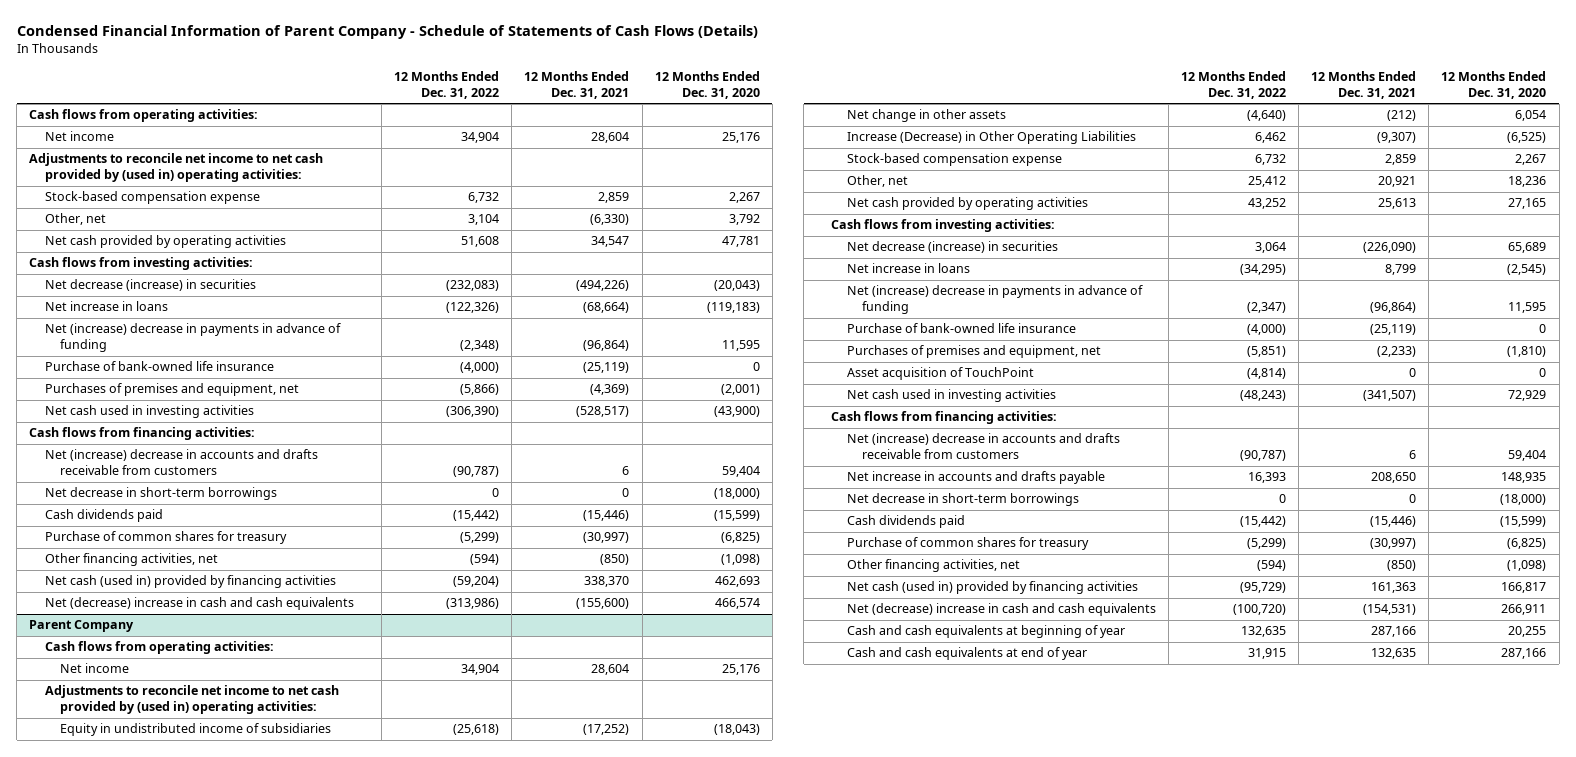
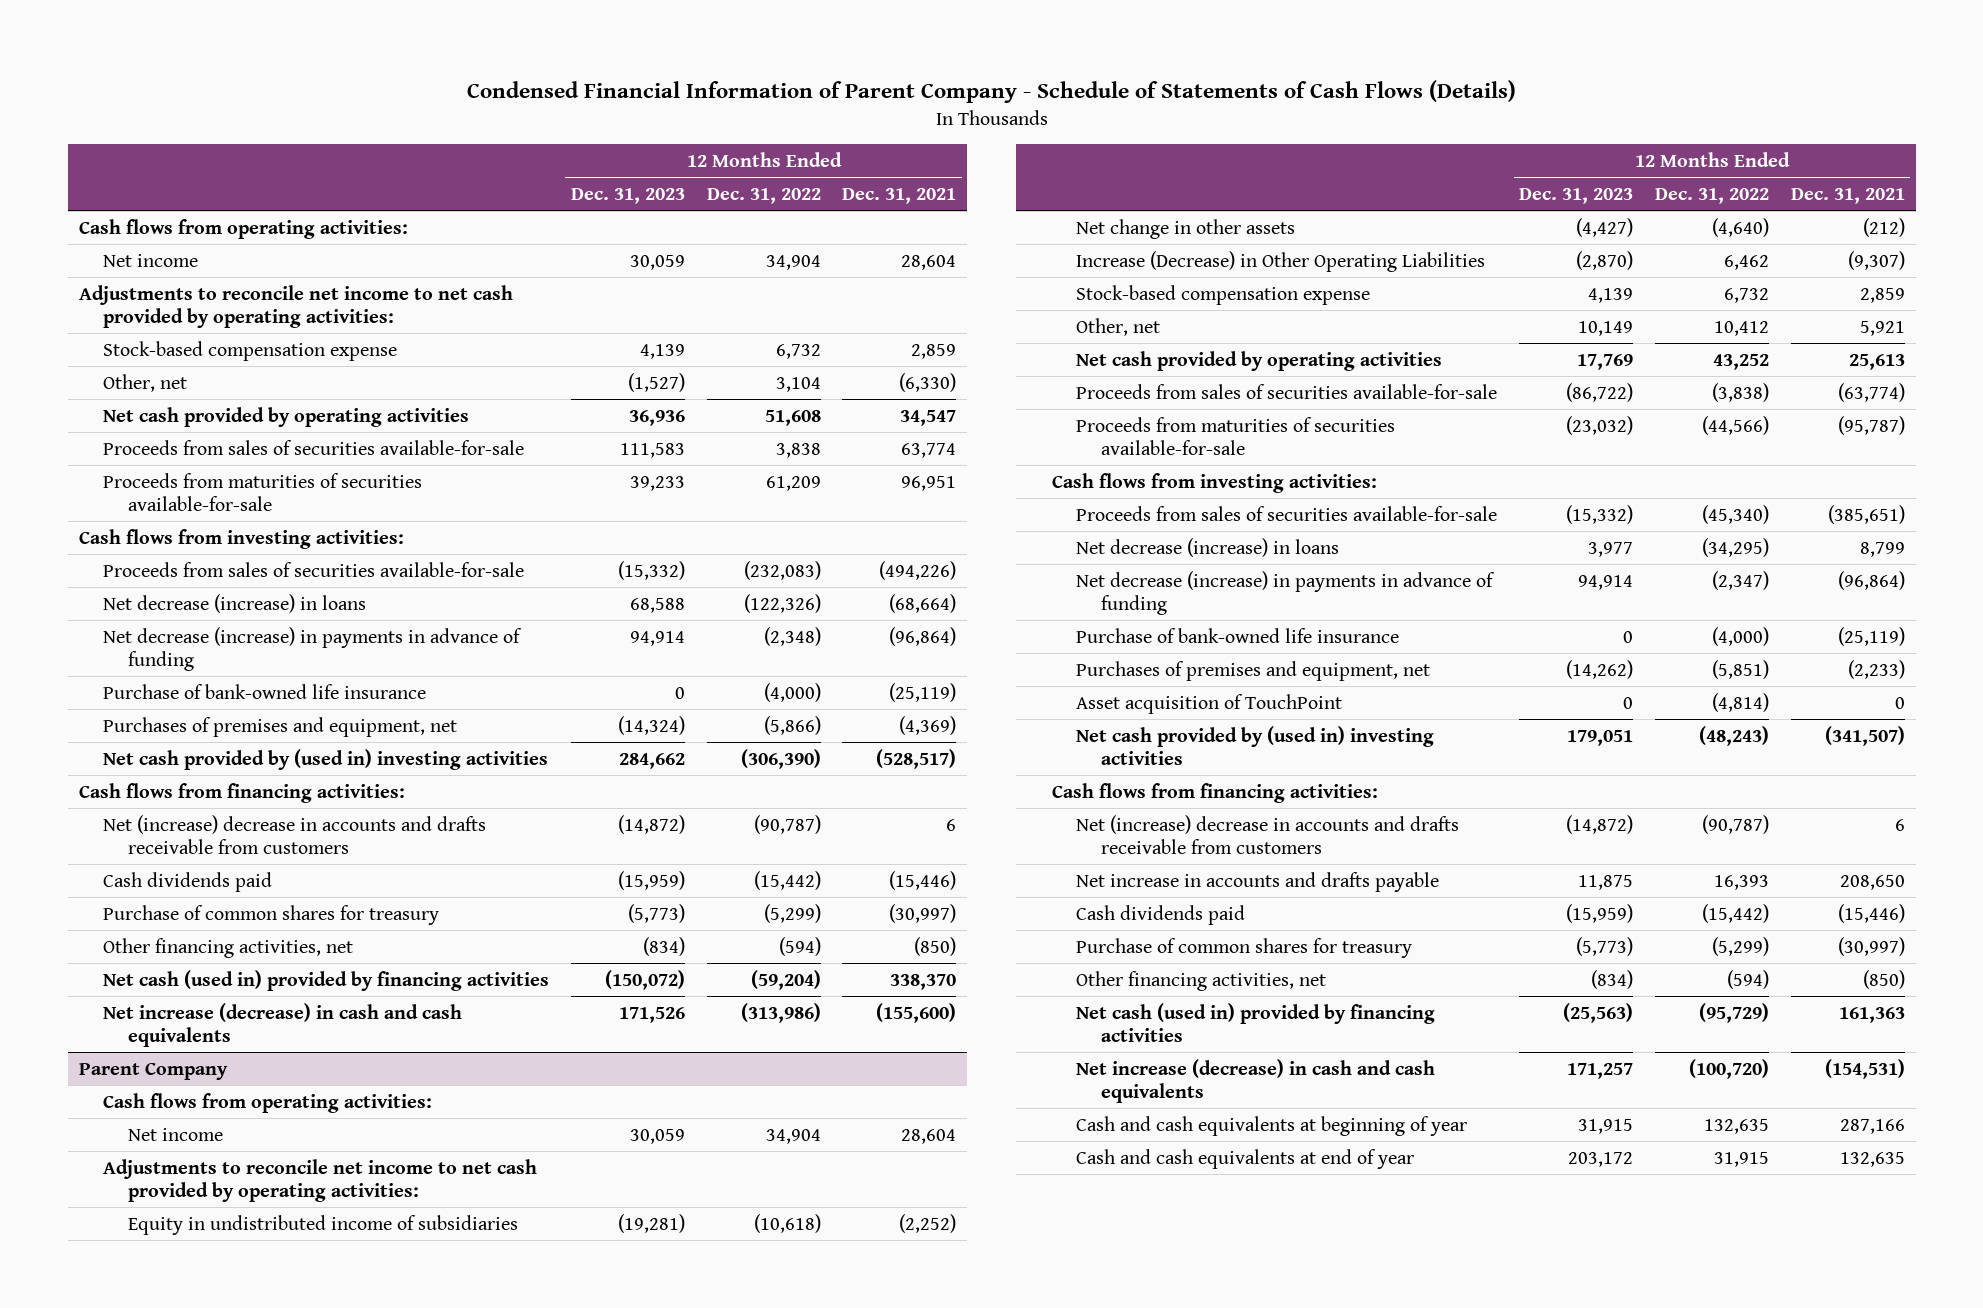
[654,71,760,100] 12 Months Ended Dec. 31, 2020 -> none
none -> [570,187,685,204] Dec. 31, 2023
[29,153,324,183] Adjustments to reconcile net income to net cash provided by (used in) operating activities: -> [78,284,513,329] Adjustments to reconcile net income to net cash provided by operating activities:
none -> [103,439,525,455] Proceeds from sales of securities available-for-sale
none -> [103,472,423,512] Proceeds from maturities of securities available-for-sale
[44,279,256,292] Net decrease (increase) in securities -> [103,561,525,577] Proceeds from sales of securities available-for-sale
[44,301,168,312] Net increase in loans -> [103,593,367,613] Net decrease (increase) in loans
[44,323,341,353] Net (increase) decrease in payments in advance of funding -> [103,626,523,672] Net decrease (increase) in payments in advance of funding
[44,405,254,419] Net cash used in investing activities -> [103,748,549,770] Net cash provided by (used in) investing activities
[44,487,277,501] Net decrease in short-term borrowings -> none
[44,597,354,611] Net (decrease) increase in cash and cash equivalents -> [103,1002,463,1048] Net increase (decrease) in cash and cash equivalents
[44,685,339,715] Adjustments to reconcile net income to net cash provided by (used in) operating activities: -> [103,1158,538,1203] Adjustments to reconcile net income to net cash provided by operating activities:
[453,724,500,736] (25,618) -> [753,1213,821,1233] (10,618)
[583,724,630,736] (17,252) -> [899,1213,957,1233] (2,252)
[1247,176,1286,188] 25,412 -> [1714,320,1770,336] 10,412
[1378,176,1417,188] 20,921 -> [1859,320,1905,336] 5,921
none -> [1076,383,1498,399] Proceeds from sales of securities available-for-sale
none -> [1076,416,1396,456] Proceeds from maturities of securities available-for-sale
[846,241,1058,254] Net decrease (increase) in securities -> none
none -> [1076,505,1498,521] Proceeds from sales of securities available-for-sale
[846,263,970,274] Net increase in loans -> [1076,537,1340,557] Net decrease (increase) in loans
[846,285,1143,315] Net (increase) decrease in payments in advance of funding -> [1076,570,1496,616] Net decrease (increase) in payments in advance of funding
[846,389,1056,403] Net cash used in investing activities -> [1076,725,1435,766] Net cash provided by (used in) investing activities
[846,493,1079,507] Net decrease in short-term borrowings -> none
[846,603,1156,617] Net (decrease) increase in cash and cash equivalents -> [1076,1058,1436,1104] Net increase (decrease) in cash and cash equivalents

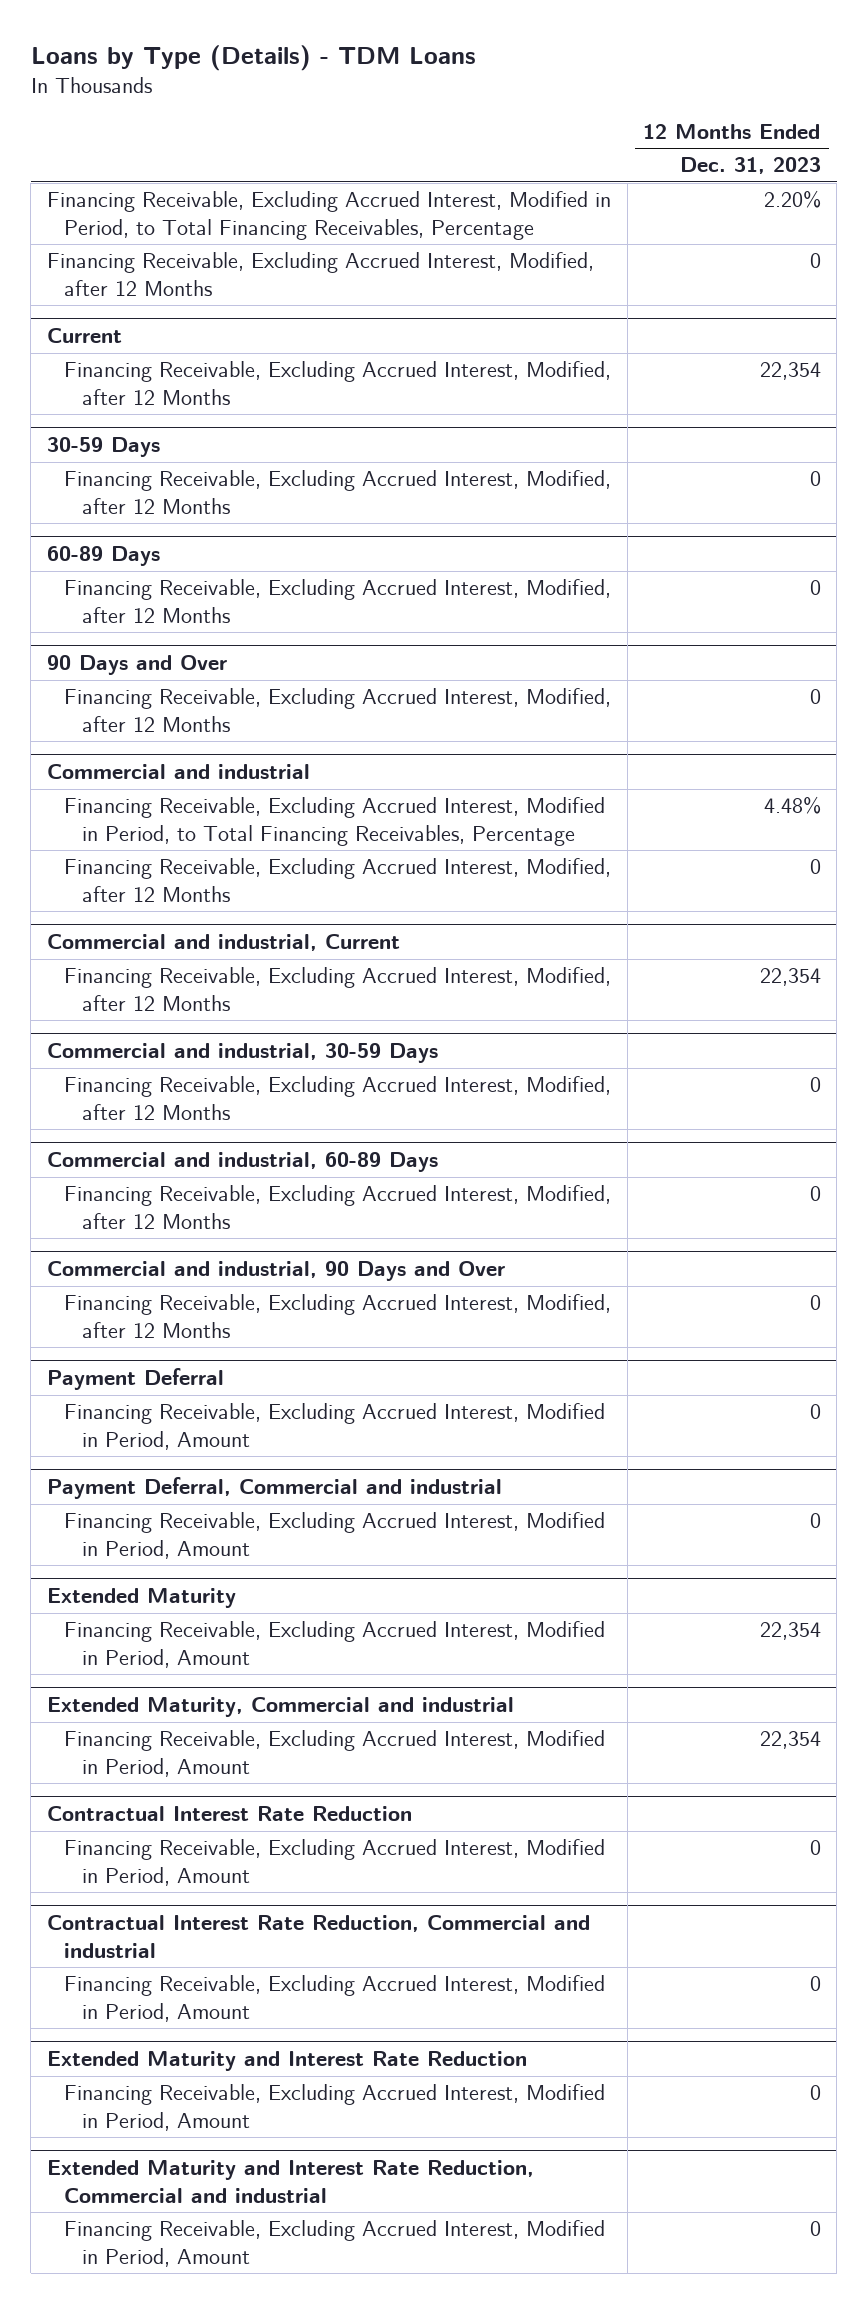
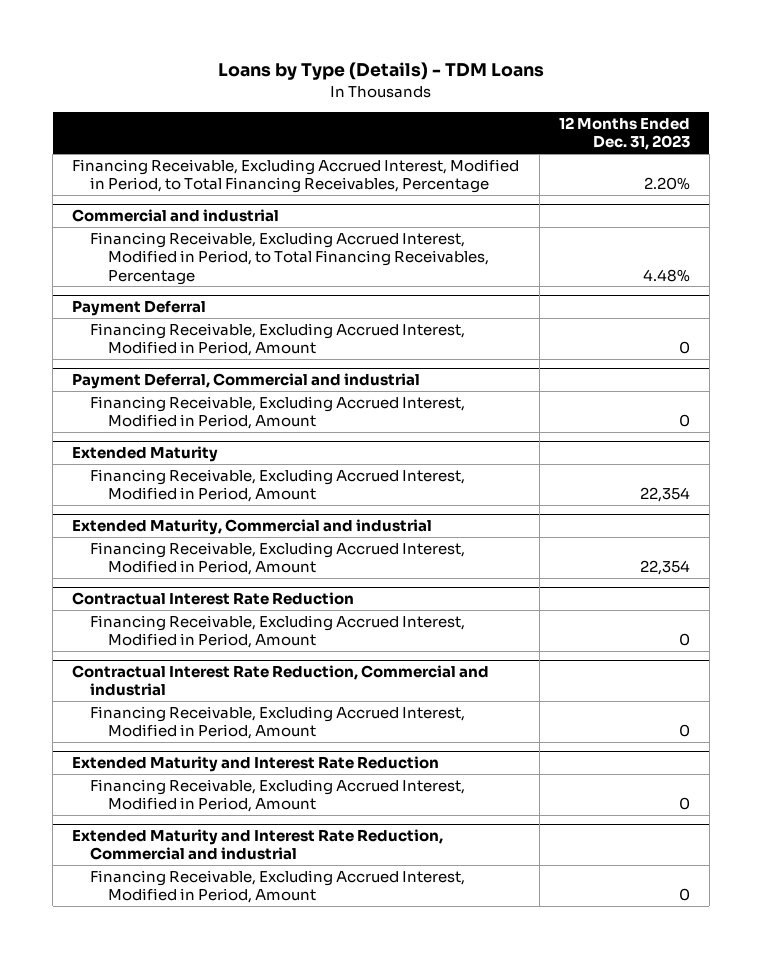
[46,252,594,296] Financing Receivable, Excluding Accrued Interest, Modified, after 12 Months -> none
[46,328,122,344] Current -> none
[64,361,612,405] Financing Receivable, Excluding Accrued Interest, Modified, after 12 Months -> none
[46,437,160,458] 30-59 Days -> none
[64,470,612,514] Financing Receivable, Excluding Accrued Interest, Modified, after 12 Months -> none
[46,546,160,567] 60-89 Days -> none
[64,579,612,623] Financing Receivable, Excluding Accrued Interest, Modified, after 12 Months -> none
[46,655,227,676] 90 Days and Over -> none
[64,688,612,732] Financing Receivable, Excluding Accrued Interest, Modified, after 12 Months -> none
[64,858,612,902] Financing Receivable, Excluding Accrued Interest, Modified, after 12 Months -> none
[46,934,400,952] Commercial and industrial, Current -> none
[64,967,612,1011] Financing Receivable, Excluding Accrued Interest, Modified, after 12 Months -> none
[46,1043,438,1064] Commercial and industrial, 30-59 Days -> none
[64,1076,612,1120] Financing Receivable, Excluding Accrued Interest, Modified, after 12 Months -> none
[46,1152,438,1173] Commercial and industrial, 60-89 Days -> none
[64,1185,612,1229] Financing Receivable, Excluding Accrued Interest, Modified, after 12 Months -> none
[46,1261,505,1282] Commercial and industrial, 90 Days and Over -> none
[64,1294,612,1338] Financing Receivable, Excluding Accrued Interest, Modified, after 12 Months -> none

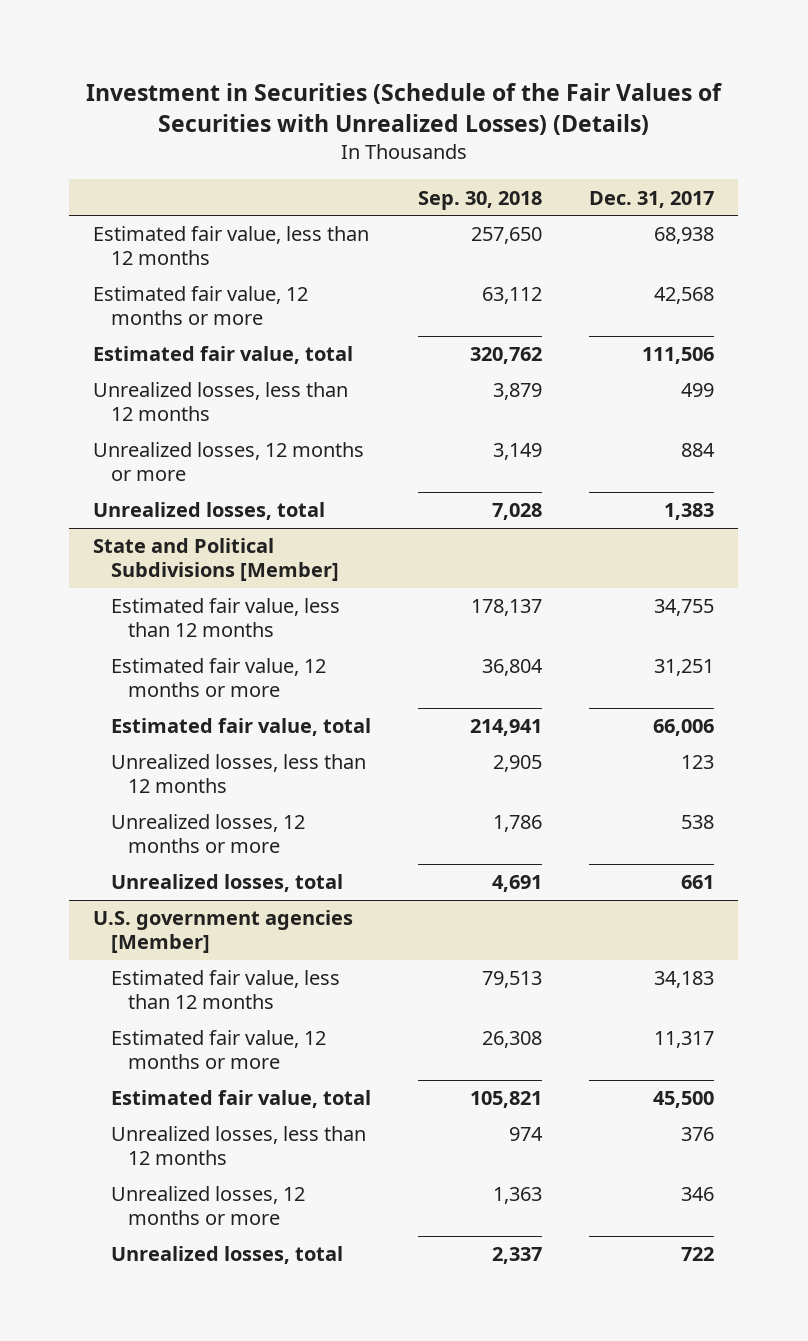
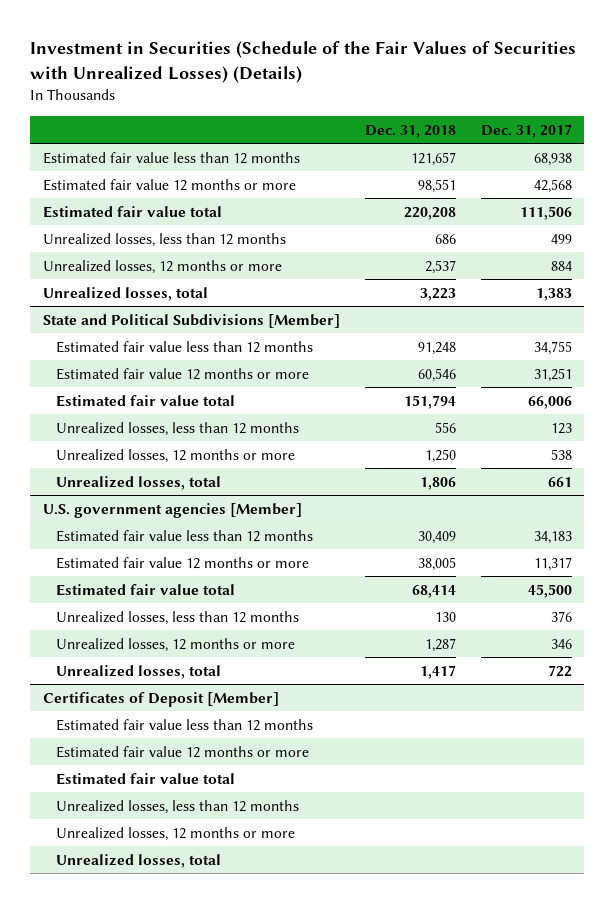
[418,190,543,210] Sep. 30, 2018 -> none
none -> [364,124,456,138] Dec. 31, 2018
[93,226,370,265] Estimated fair value, less than 12 months -> [42,151,300,164] Estimated fair value less than 12 months
[93,286,309,325] Estimated fair value, 12 months or more -> [42,178,296,191] Estimated fair value 12 months or more
[93,346,354,365] Estimated fair value, total -> [42,205,222,218] Estimated fair value total
[110,598,340,637] Estimated fair value, less than 12 months -> [56,340,314,353] Estimated fair value less than 12 months
[110,658,326,697] Estimated fair value, 12 months or more -> [56,367,310,380] Estimated fair value 12 months or more
[110,718,371,737] Estimated fair value, total -> [56,394,236,407] Estimated fair value total
[110,970,340,1009] Estimated fair value, less than 12 months -> [56,529,314,542] Estimated fair value less than 12 months
[110,1030,326,1069] Estimated fair value, 12 months or more -> [56,556,310,569] Estimated fair value 12 months or more
[110,1090,371,1109] Estimated fair value, total -> [56,583,236,596] Estimated fair value total
none -> [42,691,279,707] Certificates of Deposit [Member]
none -> [56,718,314,731] Estimated fair value less than 12 months
none -> [56,745,310,758] Estimated fair value 12 months or more
none -> [56,772,236,785] Estimated fair value total
none -> [56,799,300,814] Unrealized losses, less than 12 months
none -> [56,826,296,841] Unrealized losses, 12 months or more
none -> [56,853,222,868] Unrealized losses, total

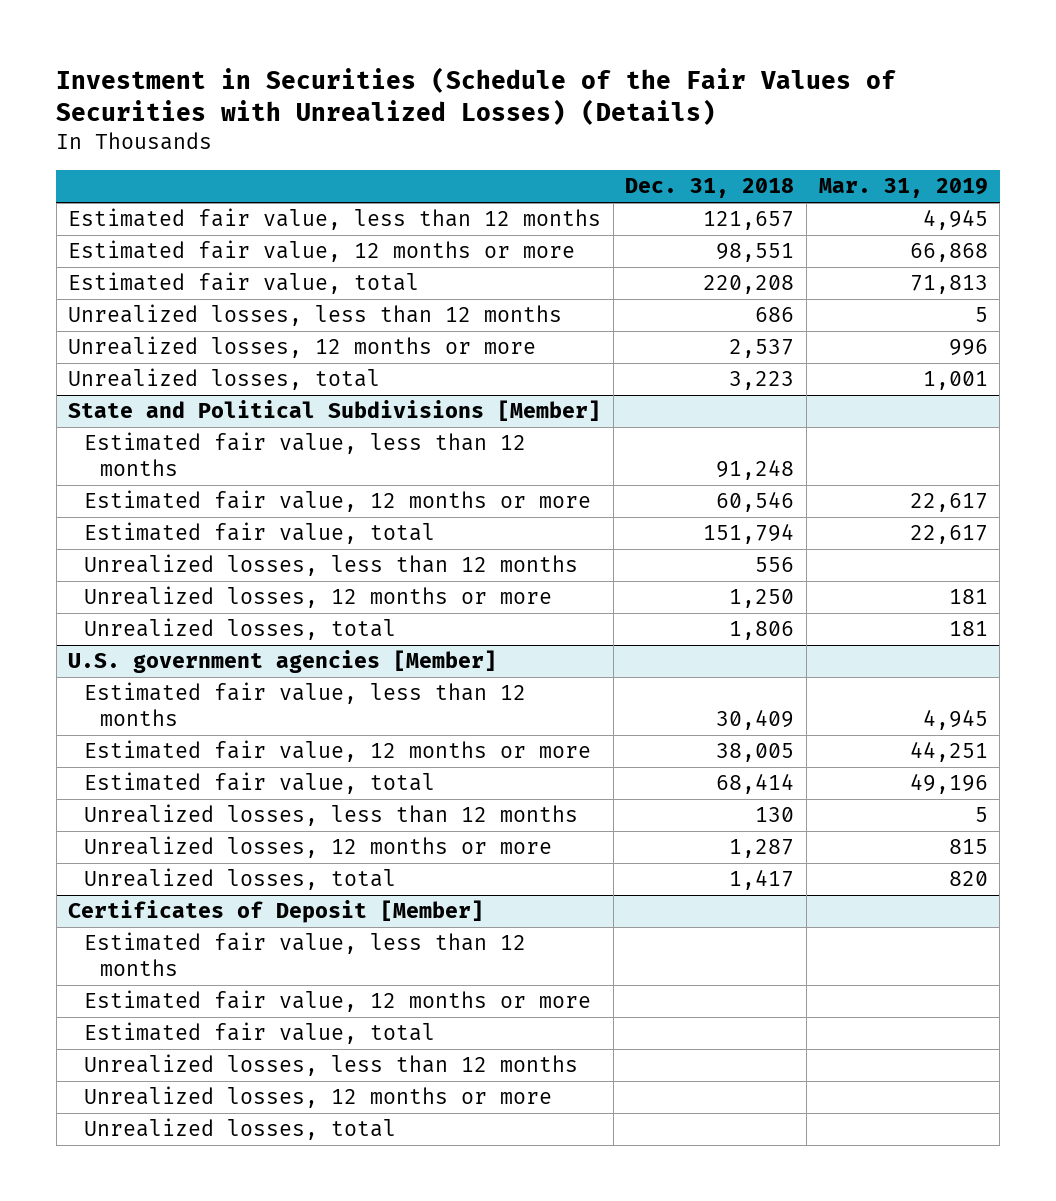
[480,123,572,138] Dec. 31, 2017 -> none
none -> [818,178,988,199] Mar. 31, 2019
[42,151,300,164] Estimated fair value less than 12 months -> [68,208,602,231] Estimated fair value, less than 12 months
[42,178,296,191] Estimated fair value 12 months or more -> [68,240,576,263] Estimated fair value, 12 months or more
[42,205,222,218] Estimated fair value total -> [68,272,420,295] Estimated fair value, total
[56,340,314,353] Estimated fair value less than 12 months -> [84,432,527,477] Estimated fair value, less than 12 months
[56,367,310,380] Estimated fair value 12 months or more -> [84,490,592,513] Estimated fair value, 12 months or more
[56,394,236,407] Estimated fair value total -> [84,522,436,545] Estimated fair value, total
[56,529,314,542] Estimated fair value less than 12 months -> [84,682,527,727] Estimated fair value, less than 12 months
[56,556,310,569] Estimated fair value 12 months or more -> [84,740,592,763] Estimated fair value, 12 months or more
[56,583,236,596] Estimated fair value total -> [84,772,436,795] Estimated fair value, total
[56,718,314,731] Estimated fair value less than 12 months -> [84,932,527,977] Estimated fair value, less than 12 months
[56,745,310,758] Estimated fair value 12 months or more -> [84,990,592,1013] Estimated fair value, 12 months or more
[56,772,236,785] Estimated fair value total -> [84,1022,436,1045] Estimated fair value, total

